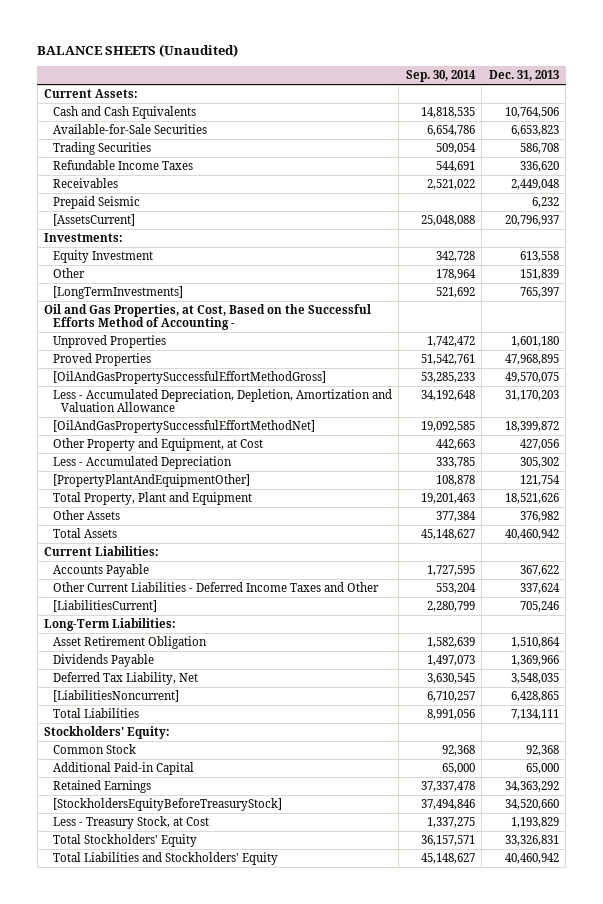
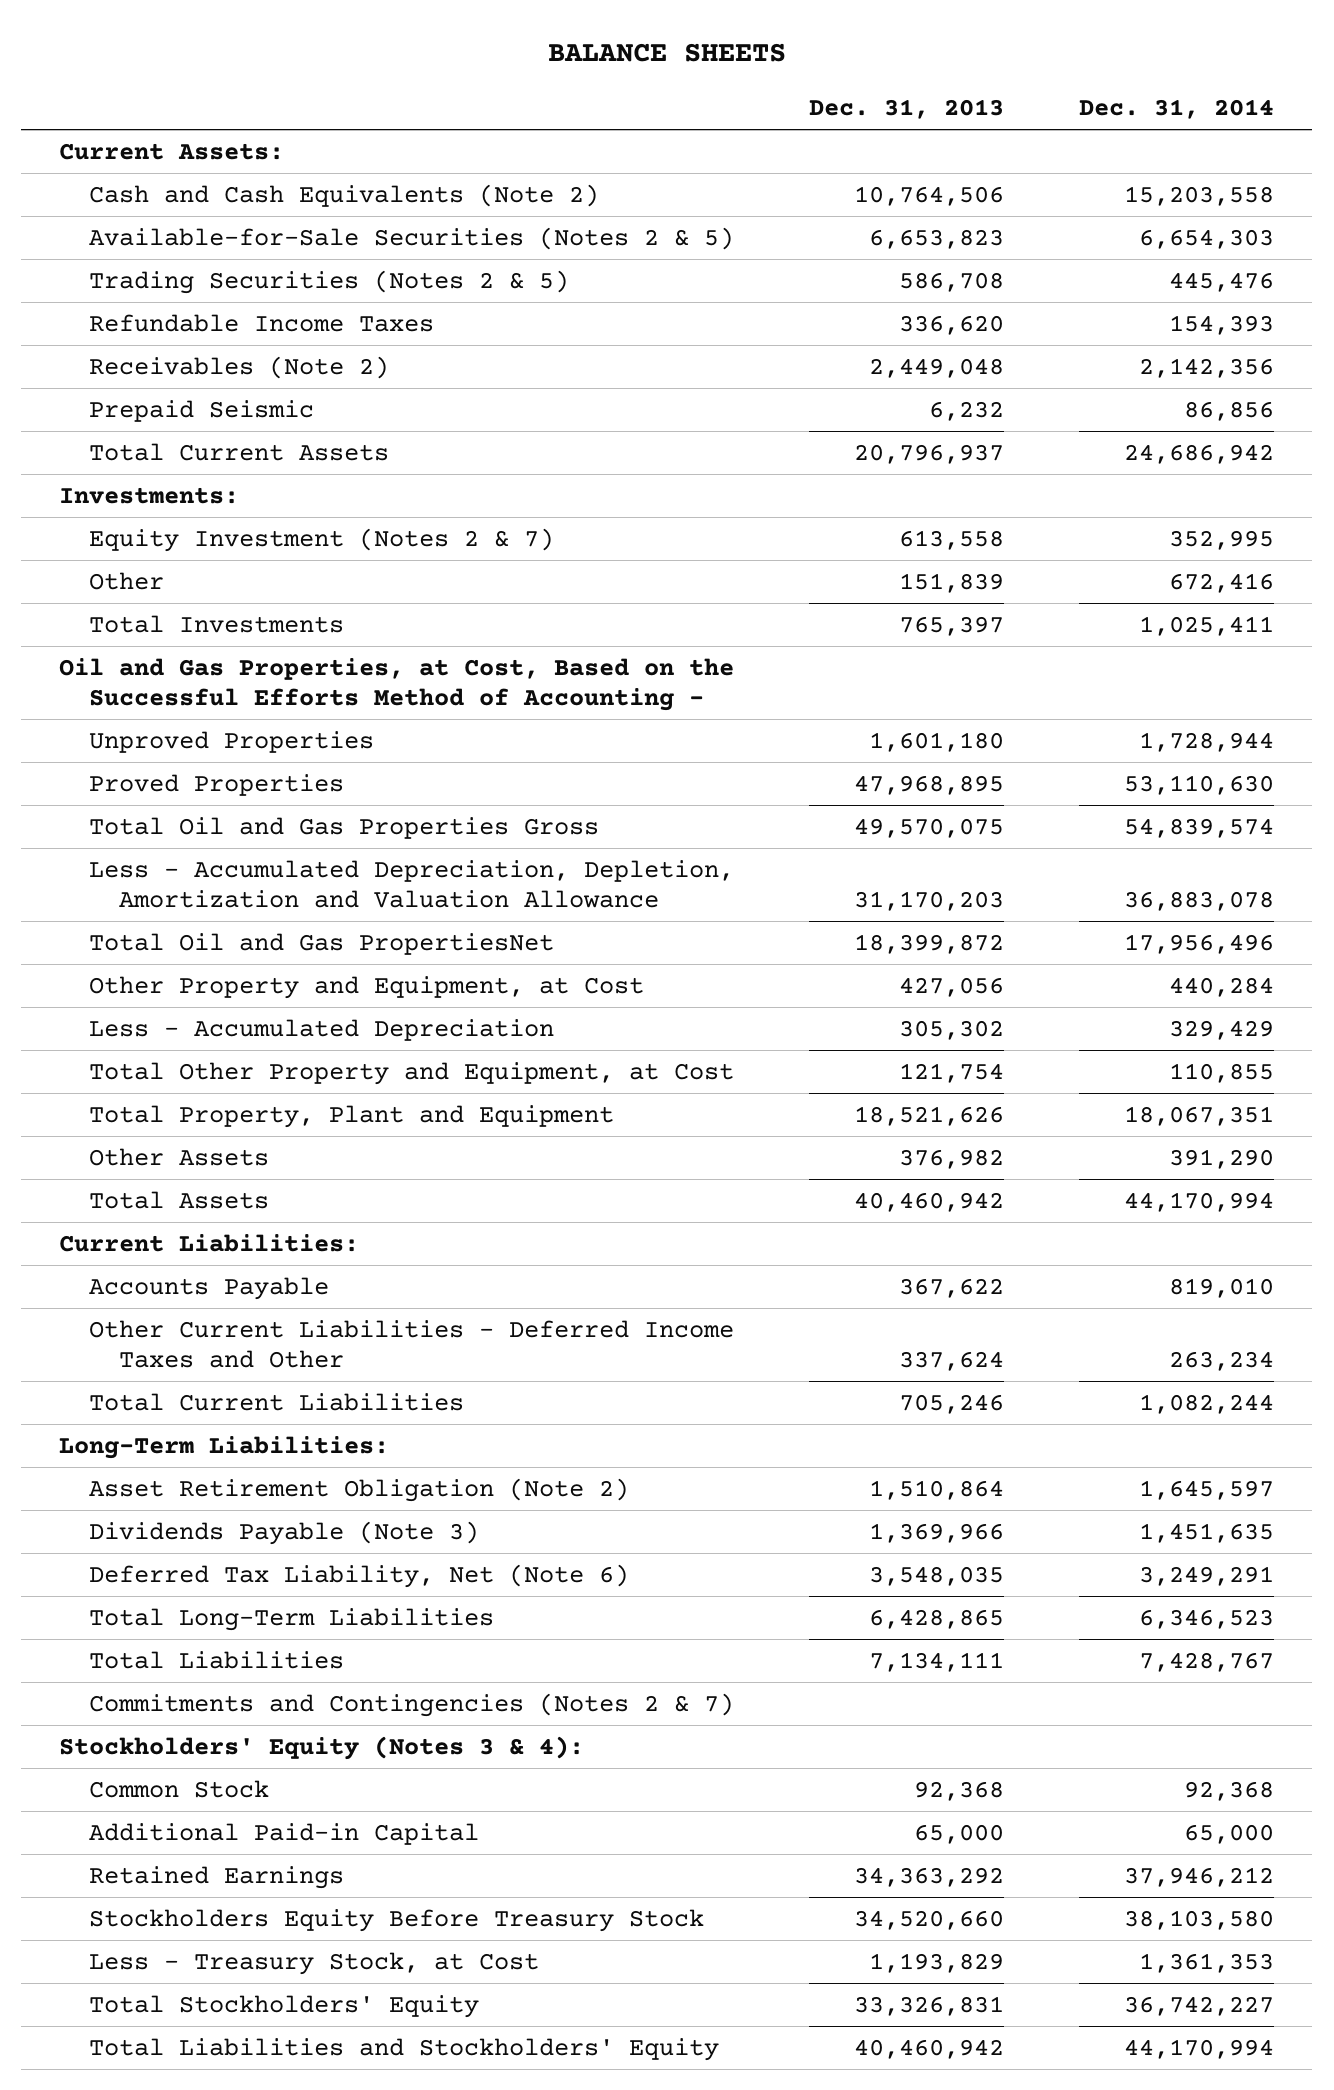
[37,43,239,57] BALANCE SHEETS (Unaudited) -> [547,42,786,62] BALANCE SHEETS
[405,70,476,83] Sep. 30, 2014 -> none
none -> [1079,98,1275,119] Dec. 31, 2014
[52,106,196,120] Cash and Cash Equivalents -> [89,183,600,207] Cash and Cash Equivalents (Note 2)
[52,124,207,135] Available-for-Sale Securities -> [89,226,735,250] Available-for-Sale Securities (Notes 2 & 5)
[52,142,151,156] Trading Securities -> [89,269,570,294] Trading Securities (Notes 2 & 5)
[52,178,118,189] Receivables -> [89,355,390,379] Receivables (Note 2)
[52,214,135,227] [AssetsCurrent] -> [89,442,390,461] Total Current Assets
[52,250,153,264] Equity Investment -> [89,527,555,552] Equity Investment (Notes 2 & 7)
[52,286,183,300] [LongTermInvestments] -> [89,614,345,633] Total Investments
[52,371,326,385] [OilAndGasPropertySuccessfulEffortMethodGross] -> [89,816,600,839] Total Oil and Gas Properties Gross
[52,420,315,434] [OilAndGasPropertySuccessfulEffortMethodNet] -> [89,932,555,955] Total Oil and Gas PropertiesNet
[52,474,250,488] [PropertyPlantAndEquipmentOther] -> [89,1061,735,1085] Total Other Property and Equipment, at Cost
[52,600,157,613] [LiabilitiesCurrent] -> [89,1392,465,1411] Total Current Liabilities
[52,636,207,650] Asset Retirement Obligation -> [89,1477,630,1502] Asset Retirement Obligation (Note 2)
[52,654,154,668] Dividends Payable -> [89,1520,480,1545] Dividends Payable (Note 3)
[52,672,198,686] Deferred Tax Liability, Net -> [89,1563,630,1588] Deferred Tax Liability, Net (Note 6)
[52,690,179,703] [LiabilitiesNoncurrent] -> [89,1607,495,1631] Total Long-Term Liabilities
none -> [89,1692,735,1717] Commitments and Contingencies (Notes 2 & 7)
[44,726,171,740] Stockholders' Equity: -> [59,1735,585,1760] Stockholders' Equity (Notes 3 & 4):
[52,798,282,812] [StockholdersEquityBeforeTreasuryStock] -> [89,1908,705,1932] Stockholders Equity Before Treasury Stock

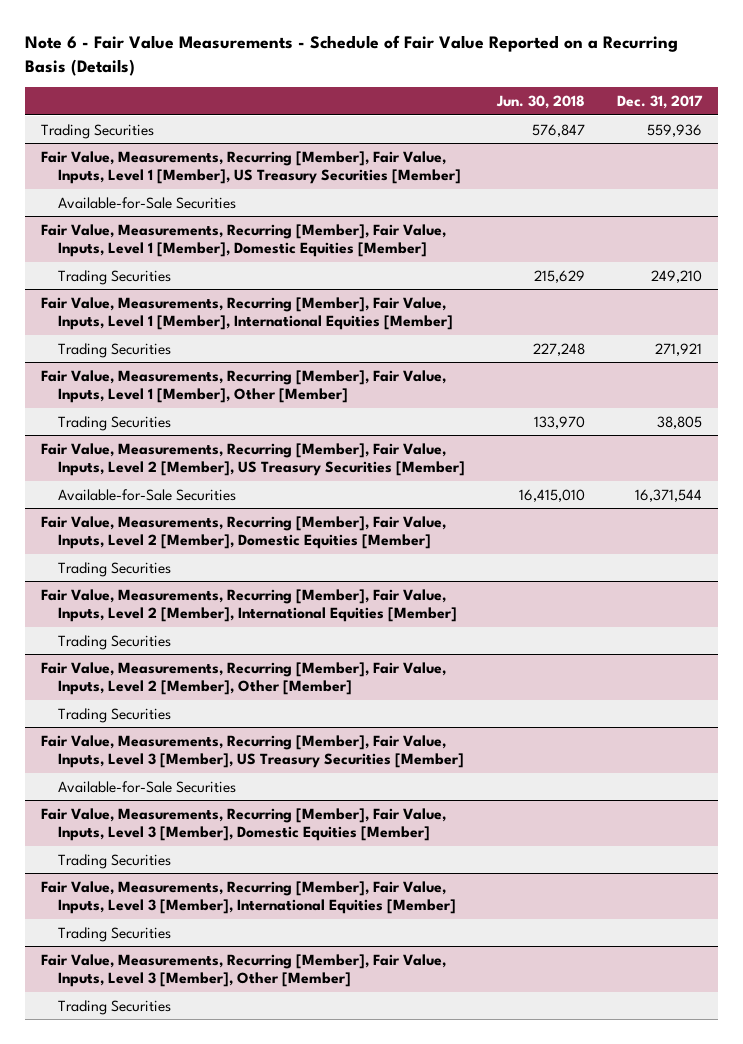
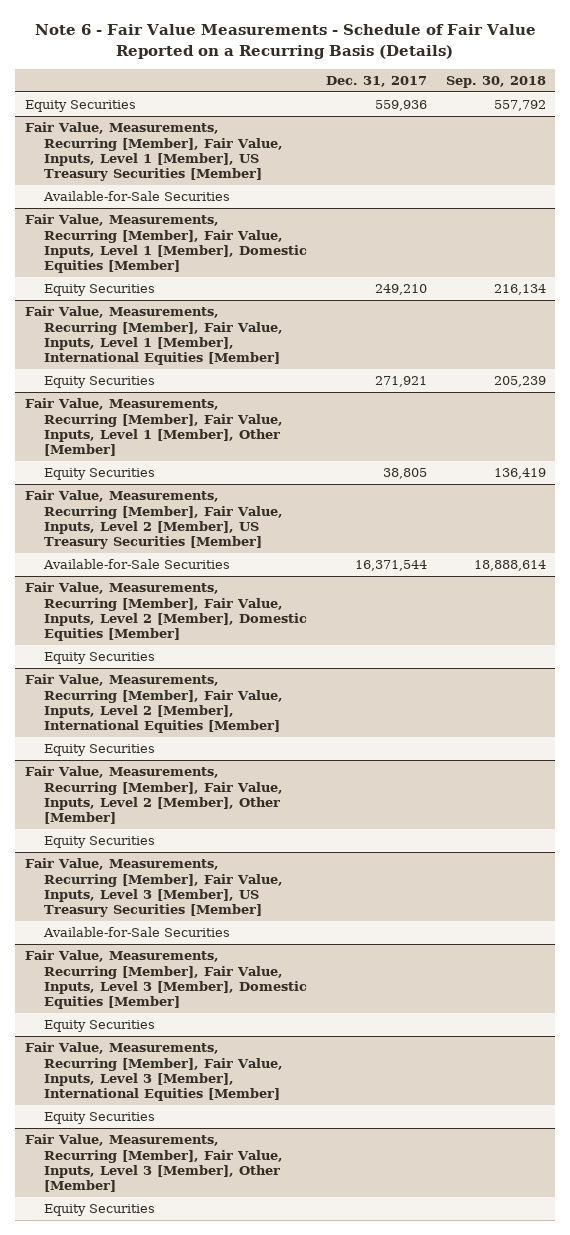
[496,95,586,110] Jun. 30, 2018 -> none
none -> [445,75,546,88] Sep. 30, 2018
[40,123,154,139] Trading Securities -> [24,100,136,113] Equity Securities
[58,269,172,285] Trading Securities -> [43,284,155,297] Equity Securities
[58,342,172,358] Trading Securities -> [43,376,155,389] Equity Securities
[58,415,172,431] Trading Securities -> [43,468,155,481] Equity Securities
[58,561,172,577] Trading Securities -> none
none -> [43,652,155,665] Equity Securities
[58,634,172,650] Trading Securities -> none
none -> [43,744,155,757] Equity Securities
[58,707,172,723] Trading Securities -> none
none -> [43,836,155,849] Equity Securities
[58,853,172,869] Trading Securities -> none
none -> [43,1020,155,1033] Equity Securities
[58,926,172,942] Trading Securities -> none
none -> [43,1112,155,1125] Equity Securities
[58,999,172,1015] Trading Securities -> none
none -> [43,1204,155,1217] Equity Securities

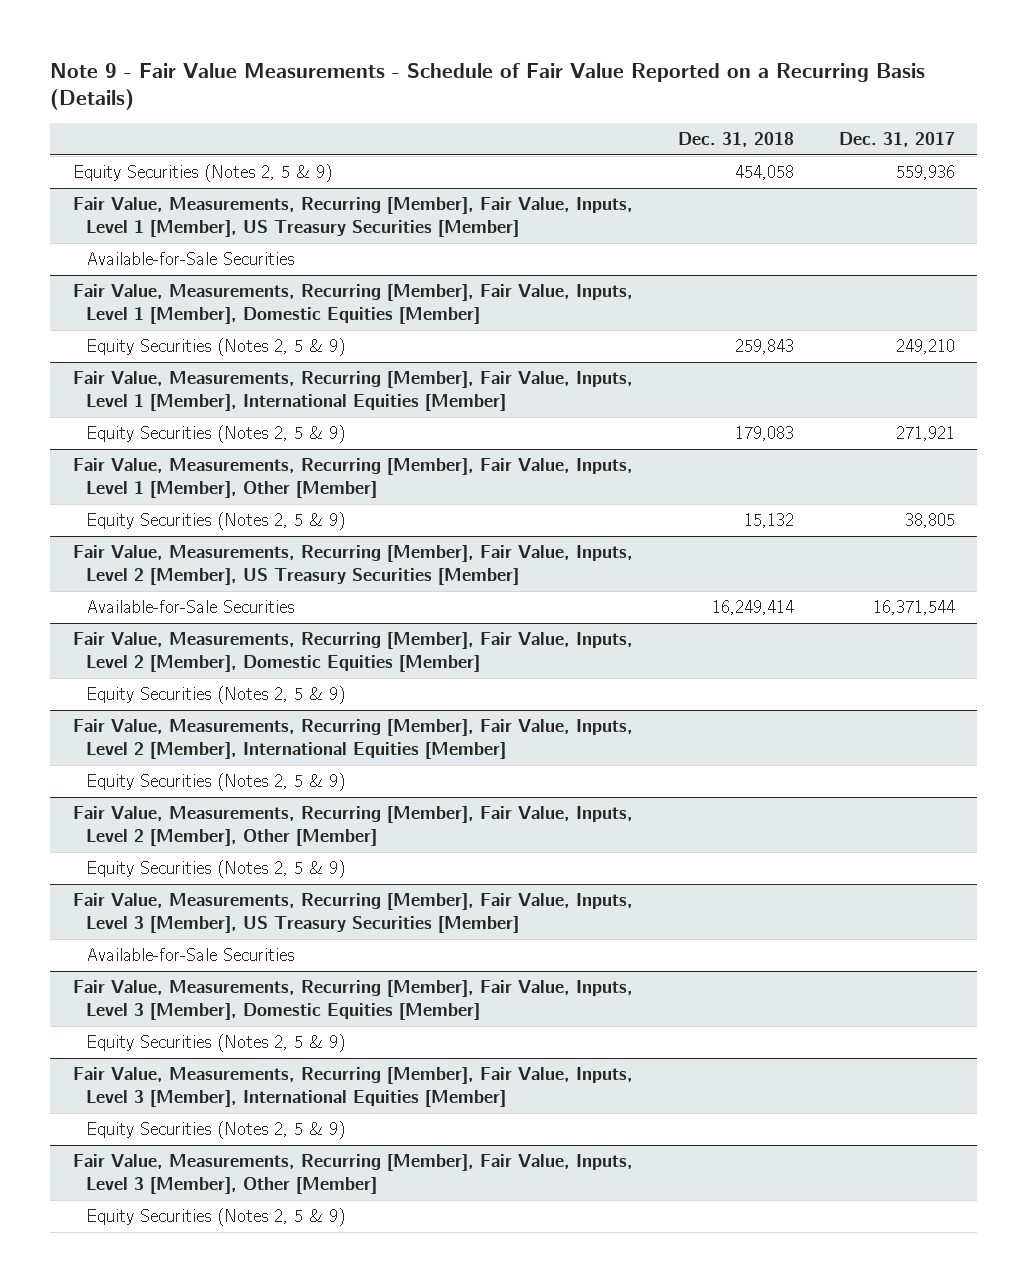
[35,24,537,59] Note 6 - Fair Value Measurements - Schedule of Fair Value Reported on a Recurring Basis (Details) -> [50,62,926,110] Note 9 - Fair Value Measurements - Schedule of Fair Value Reported on a Recurring Basis (Details)
[445,75,546,88] Sep. 30, 2018 -> none
none -> [677,131,794,147] Dec. 31, 2018
[24,100,136,113] Equity Securities -> [72,164,332,183] Equity Securities (Notes 2, 5 & 9)
[43,284,155,297] Equity Securities -> [86,338,346,357] Equity Securities (Notes 2, 5 & 9)
[43,376,155,389] Equity Securities -> [86,425,346,444] Equity Securities (Notes 2, 5 & 9)
[43,468,155,481] Equity Securities -> [86,512,346,531] Equity Securities (Notes 2, 5 & 9)
[43,652,155,665] Equity Securities -> [86,686,346,705] Equity Securities (Notes 2, 5 & 9)
[43,744,155,757] Equity Securities -> [86,773,346,792] Equity Securities (Notes 2, 5 & 9)
[43,836,155,849] Equity Securities -> [86,860,346,879] Equity Securities (Notes 2, 5 & 9)
[43,1020,155,1033] Equity Securities -> [86,1034,346,1053] Equity Securities (Notes 2, 5 & 9)
[43,1112,155,1125] Equity Securities -> [86,1121,346,1140] Equity Securities (Notes 2, 5 & 9)
[43,1204,155,1217] Equity Securities -> [86,1208,346,1227] Equity Securities (Notes 2, 5 & 9)

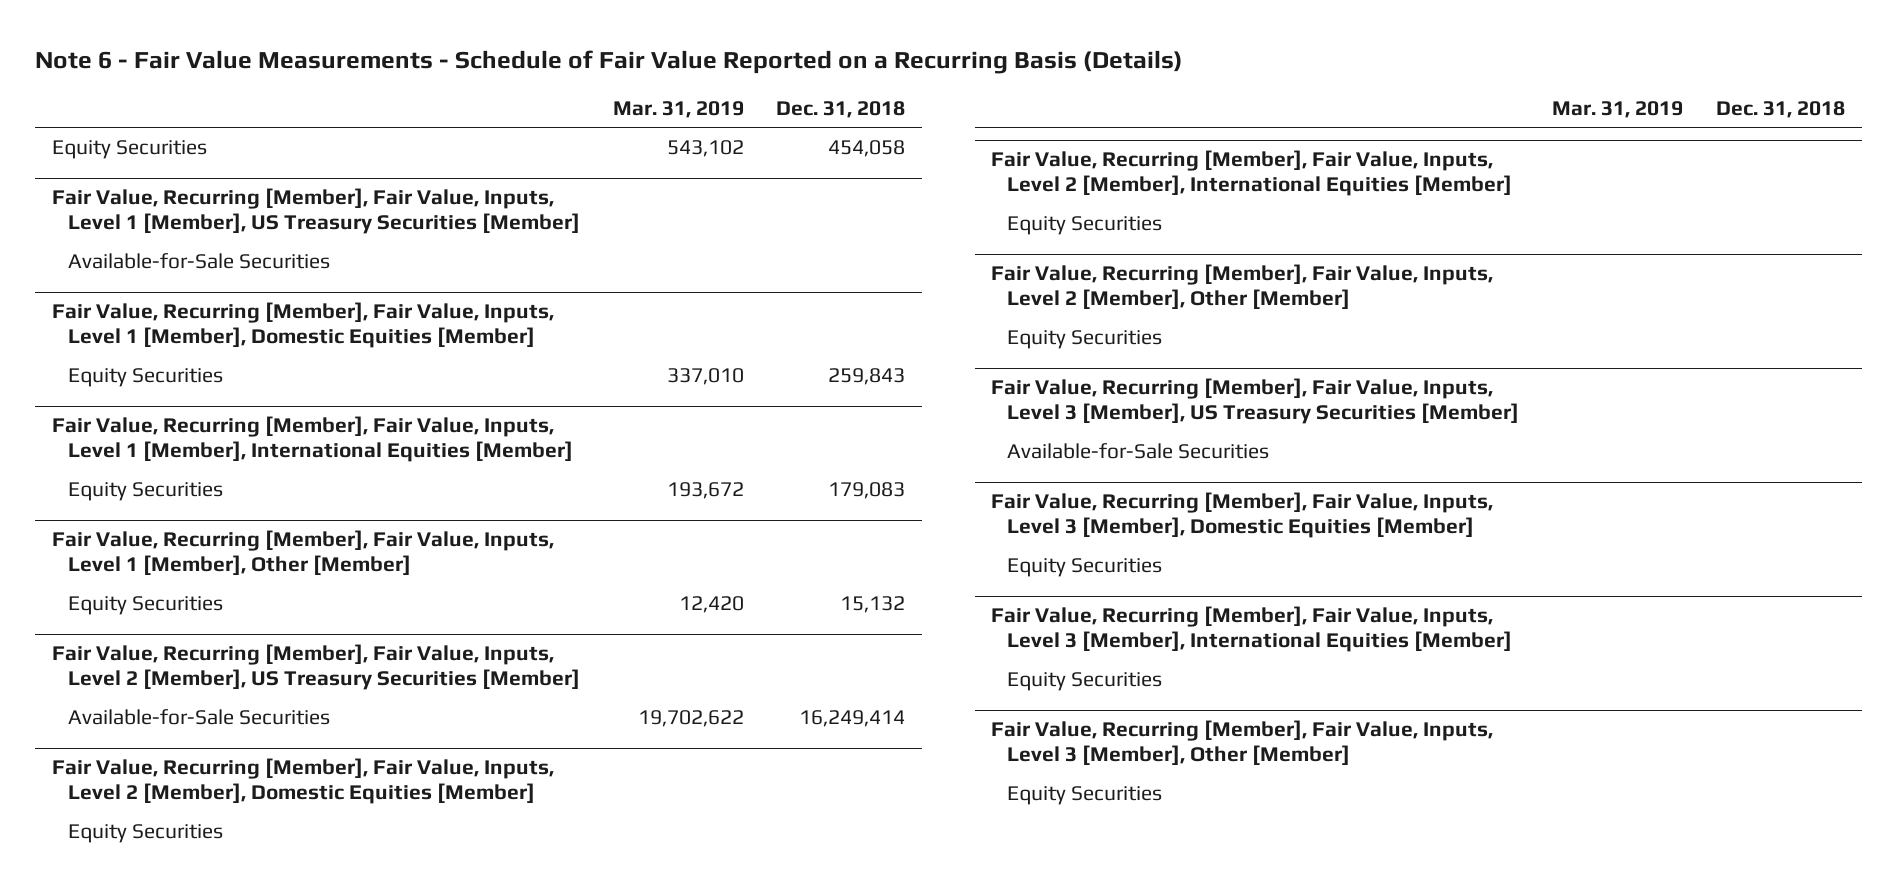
[50,62,926,110] Note 9 - Fair Value Measurements - Schedule of Fair Value Reported on a Recurring Basis (Details) -> [35,49,1184,74] Note 6 - Fair Value Measurements - Schedule of Fair Value Reported on a Recurring Basis (Details)
[838,131,955,147] Dec. 31, 2017 -> none
none -> [612,101,744,119] Mar. 31, 2019
[72,164,332,183] Equity Securities (Notes 2, 5 & 9) -> [51,139,207,159] Equity Securities
[72,197,633,237] Fair Value, Measurements, Recurring [Member], Fair Value, Inputs, Level 1 [Member], US Treasury Securities [Member] -> [51,188,580,235] Fair Value, Recurring [Member], Fair Value, Inputs, Level 1 [Member], US Treasury Securities [Member]
[72,284,633,324] Fair Value, Measurements, Recurring [Member], Fair Value, Inputs, Level 1 [Member], Domestic Equities [Member] -> [51,302,554,349] Fair Value, Recurring [Member], Fair Value, Inputs, Level 1 [Member], Domestic Equities [Member]
[86,338,346,357] Equity Securities (Notes 2, 5 & 9) -> [67,367,223,387] Equity Securities
[72,371,633,411] Fair Value, Measurements, Recurring [Member], Fair Value, Inputs, Level 1 [Member], International Equities [Member] -> [51,416,573,463] Fair Value, Recurring [Member], Fair Value, Inputs, Level 1 [Member], International Equities [Member]
[86,425,346,444] Equity Securities (Notes 2, 5 & 9) -> [67,481,223,501] Equity Securities
[72,458,633,498] Fair Value, Measurements, Recurring [Member], Fair Value, Inputs, Level 1 [Member], Other [Member] -> [51,530,554,576] Fair Value, Recurring [Member], Fair Value, Inputs, Level 1 [Member], Other [Member]
[86,512,346,531] Equity Securities (Notes 2, 5 & 9) -> [67,595,223,615] Equity Securities
[72,545,633,585] Fair Value, Measurements, Recurring [Member], Fair Value, Inputs, Level 2 [Member], US Treasury Securities [Member] -> [51,644,580,691] Fair Value, Recurring [Member], Fair Value, Inputs, Level 2 [Member], US Treasury Securities [Member]
[72,632,633,672] Fair Value, Measurements, Recurring [Member], Fair Value, Inputs, Level 2 [Member], Domestic Equities [Member] -> [51,758,554,805] Fair Value, Recurring [Member], Fair Value, Inputs, Level 2 [Member], Domestic Equities [Member]
[86,686,346,705] Equity Securities (Notes 2, 5 & 9) -> [67,823,223,843] Equity Securities
[72,719,633,759] Fair Value, Measurements, Recurring [Member], Fair Value, Inputs, Level 2 [Member], International Equities [Member] -> [991,150,1513,197] Fair Value, Recurring [Member], Fair Value, Inputs, Level 2 [Member], International Equities [Member]
[86,773,346,792] Equity Securities (Notes 2, 5 & 9) -> [1007,215,1163,235] Equity Securities
[72,806,633,846] Fair Value, Measurements, Recurring [Member], Fair Value, Inputs, Level 2 [Member], Other [Member] -> [991,264,1494,310] Fair Value, Recurring [Member], Fair Value, Inputs, Level 2 [Member], Other [Member]
[86,860,346,879] Equity Securities (Notes 2, 5 & 9) -> [1007,329,1163,349] Equity Securities
[72,893,633,933] Fair Value, Measurements, Recurring [Member], Fair Value, Inputs, Level 3 [Member], US Treasury Securities [Member] -> [991,378,1520,425] Fair Value, Recurring [Member], Fair Value, Inputs, Level 3 [Member], US Treasury Securities [Member]
[72,980,633,1020] Fair Value, Measurements, Recurring [Member], Fair Value, Inputs, Level 3 [Member], Domestic Equities [Member] -> [991,492,1494,539] Fair Value, Recurring [Member], Fair Value, Inputs, Level 3 [Member], Domestic Equities [Member]
[86,1034,346,1053] Equity Securities (Notes 2, 5 & 9) -> [1007,557,1163,577] Equity Securities
[72,1067,633,1107] Fair Value, Measurements, Recurring [Member], Fair Value, Inputs, Level 3 [Member], International Equities [Member] -> [991,606,1513,653] Fair Value, Recurring [Member], Fair Value, Inputs, Level 3 [Member], International Equities [Member]
[86,1121,346,1140] Equity Securities (Notes 2, 5 & 9) -> [1007,671,1163,691] Equity Securities
[72,1154,633,1194] Fair Value, Measurements, Recurring [Member], Fair Value, Inputs, Level 3 [Member], Other [Member] -> [991,720,1494,766] Fair Value, Recurring [Member], Fair Value, Inputs, Level 3 [Member], Other [Member]
[86,1208,346,1227] Equity Securities (Notes 2, 5 & 9) -> [1007,785,1163,805] Equity Securities

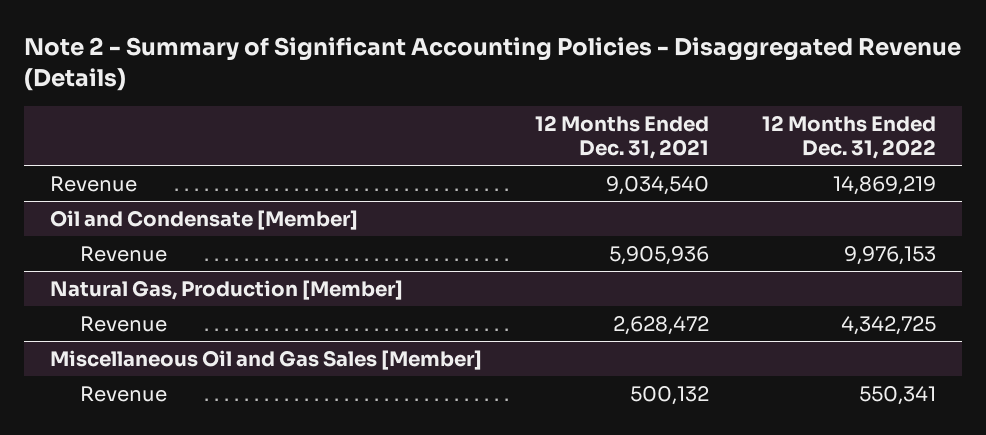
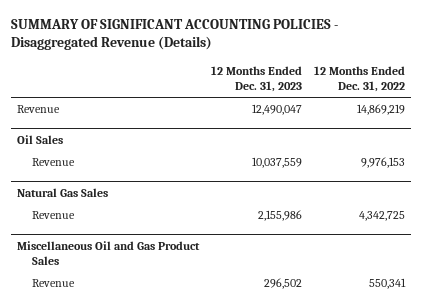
[24,36,962,91] Note 2 - Summary of Significant Accounting Policies - Disaggregated Revenue (Details) -> [10,19,338,51] SUMMARY OF SIGNIFICANT ACCOUNTING POLICIES - Disaggregated Revenue (Details)
[535,114,710,159] 12 Months Ended Dec. 31, 2021 -> none
none -> [210,65,302,92] 12 Months Ended Dec. 31, 2023
[50,209,359,230] Oil and Condensate [Member] -> [16,134,63,144] Oil Sales
[50,279,404,300] Natural Gas, Production [Member] -> [16,187,108,197] Natural Gas Sales
[50,349,483,370] Miscellaneous Oil and Gas Sales [Member] -> [16,240,200,266] Miscellaneous Oil and Gas Product Sales

